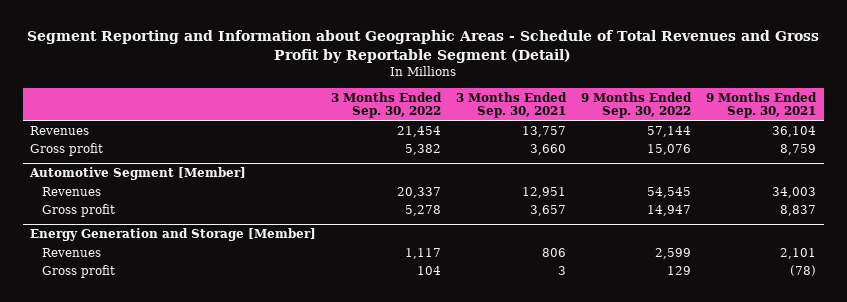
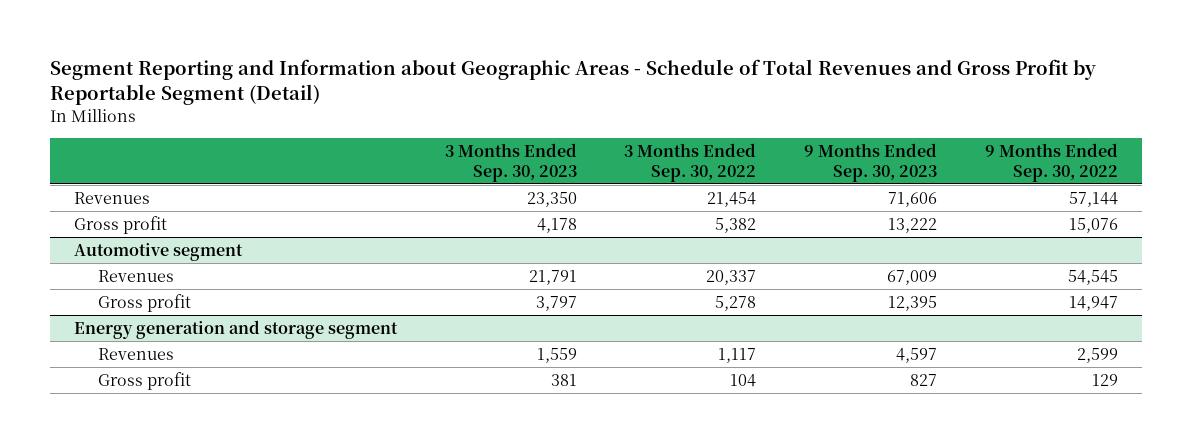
[456,91,568,119] 3 Months Ended Sep. 30, 2021 -> none
[706,91,818,119] 9 Months Ended Sep. 30, 2021 -> none
none -> [444,142,577,182] 3 Months Ended Sep. 30, 2023
none -> [804,142,938,182] 9 Months Ended Sep. 30, 2023
[29,167,247,181] Automotive Segment [Member] -> [73,242,243,261] Automotive segment
[30,228,317,242] Energy Generation and Storage [Member] -> [73,319,398,339] Energy generation and storage segment

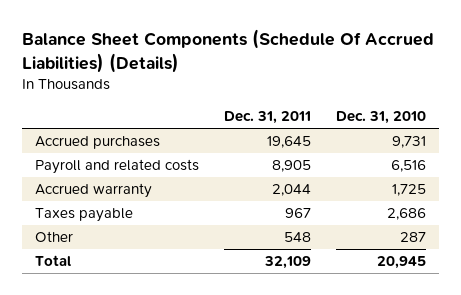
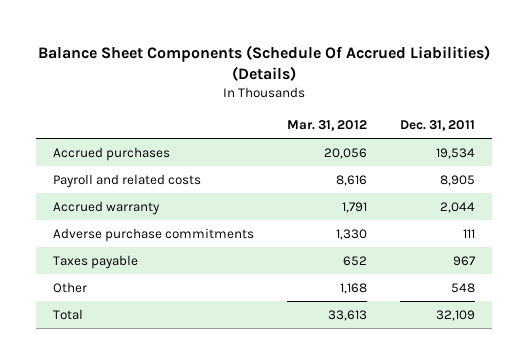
[336,111,427,125] Dec. 31, 2010 -> none
none -> [287,119,368,131] Mar. 31, 2012
[266,136,311,149] 19,645 -> [436,147,476,159] 19,534
none -> [52,227,254,242] Adverse purchase commitments

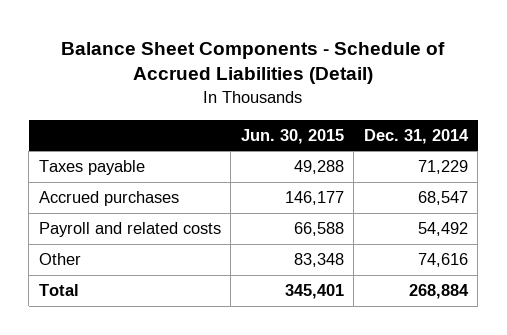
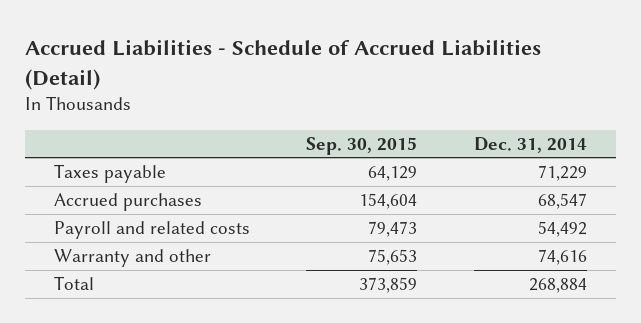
[61,41,446,85] Balance Sheet Components - Schedule of Accrued Liabilities (Detail) -> [25,38,542,90] Accrued Liabilities - Schedule of Accrued Liabilities (Detail)
[240,128,344,144] Jun. 30, 2015 -> none
none -> [306,136,418,155] Sep. 30, 2015
[38,253,81,266] Other -> [53,249,211,268] Warranty and other

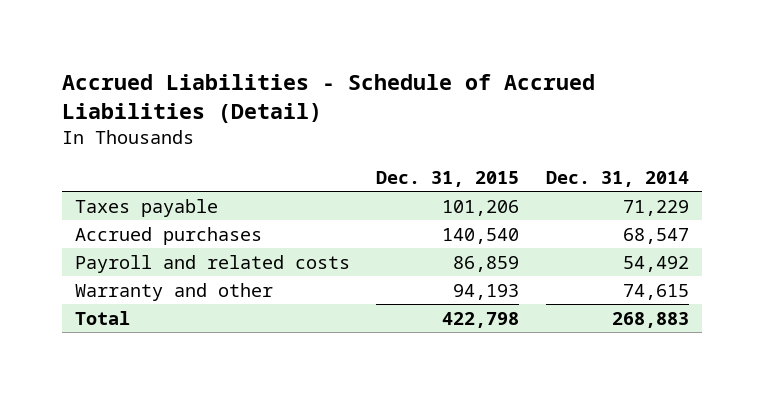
[306,136,418,155] Sep. 30, 2015 -> none
none -> [376,170,520,187] Dec. 31, 2015
[538,249,588,266] 74,616 -> [622,283,689,300] 74,615
[529,278,588,294] 268,884 -> [611,311,689,328] 268,883

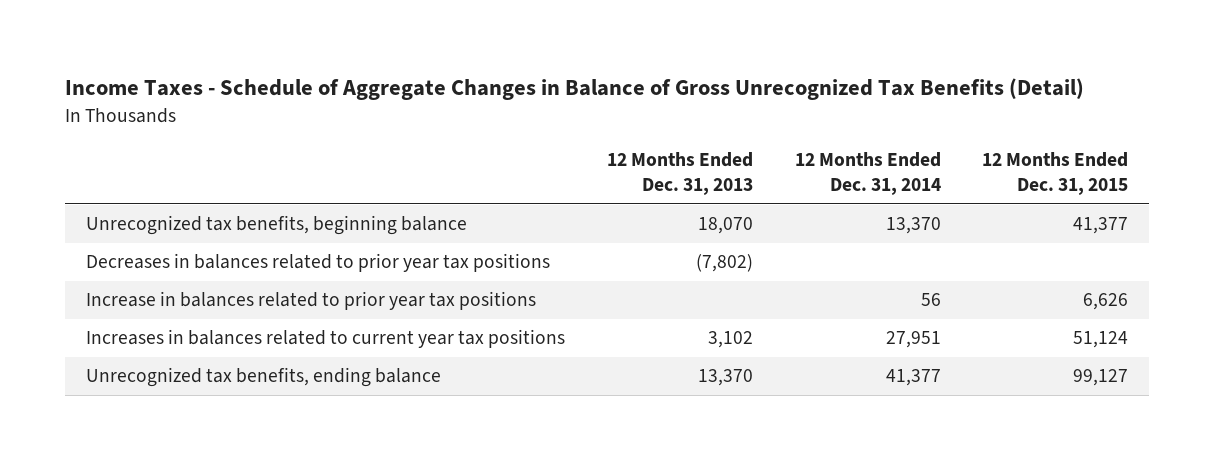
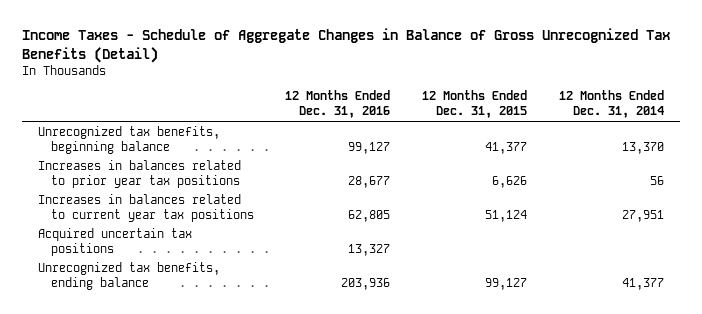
[606,152,753,196] 12 Months Ended Dec. 31, 2013 -> none
none -> [285,90,391,119] 12 Months Ended Dec. 31, 2016
[85,253,550,273] Decreases in balances related to prior year tax positions -> none
[85,291,536,311] Increase in balances related to prior year tax positions -> [37,159,241,188] Increases in balances related to prior year tax positions
none -> [37,227,192,256] Acquired uncertain tax positions

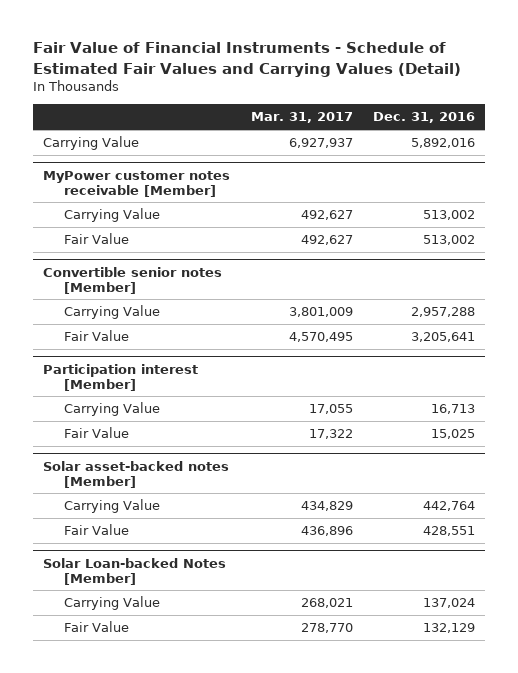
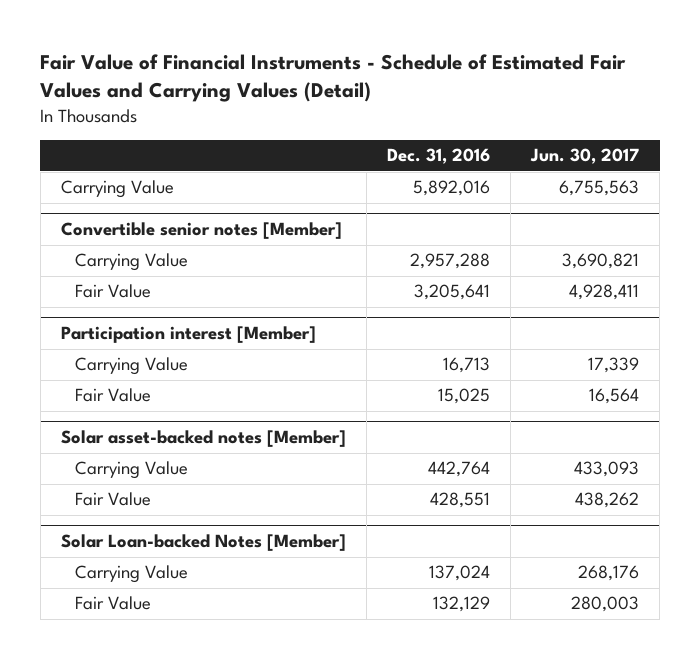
[250,112,353,124] Mar. 31, 2017 -> none
none -> [530,148,640,165] Jun. 30, 2017
[43,170,231,197] MyPower customer notes receivable [Member] -> none
[63,208,160,223] Carrying Value -> none
[63,233,129,245] Fair Value -> none

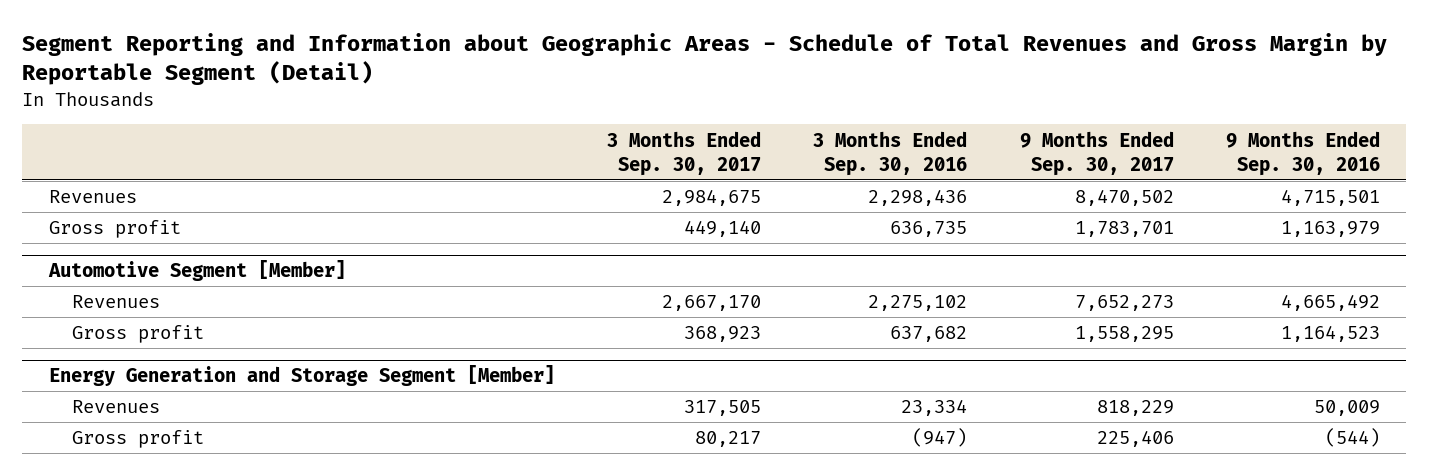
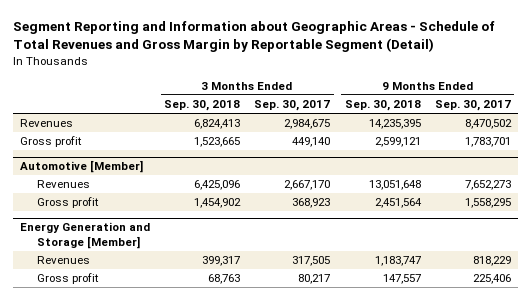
[813,130,968,176] 3 Months Ended Sep. 30, 2016 -> none
[1226,130,1381,176] 9 Months Ended Sep. 30, 2016 -> none
none -> [164,100,241,112] Sep. 30, 2018
none -> [344,100,421,112] Sep. 30, 2018
[47,260,346,282] Automotive Segment [Member] -> [19,160,143,174] Automotive [Member]
[48,365,555,387] Energy Generation and Storage Segment [Member] -> [19,222,150,249] Energy Generation and Storage [Member]

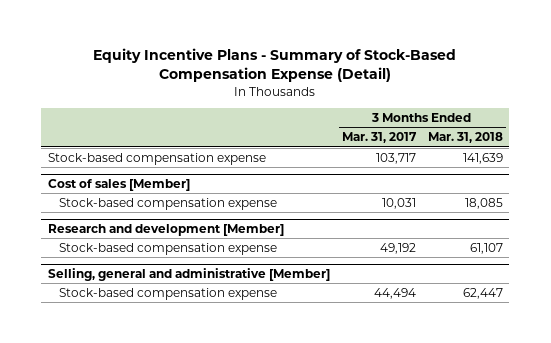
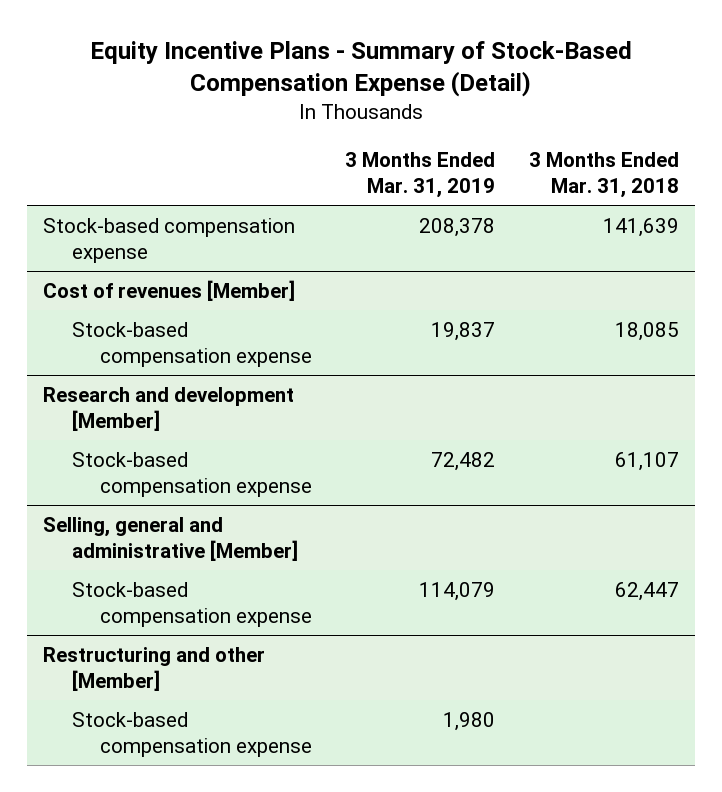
[341,132,417,144] Mar. 31, 2017 -> none
none -> [345,151,496,199] 3 Months Ended Mar. 31, 2019
[47,179,190,192] Cost of sales [Member] -> [43,279,296,301] Cost of revenues [Member]
none -> [43,646,266,692] Restructuring and other [Member]
none -> [71,711,313,758] Stock-based compensation expense

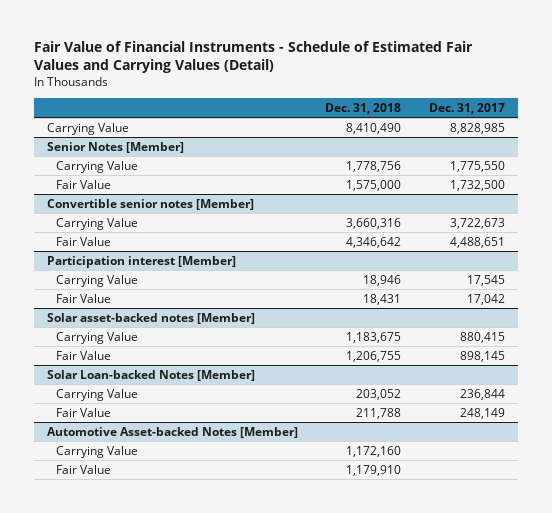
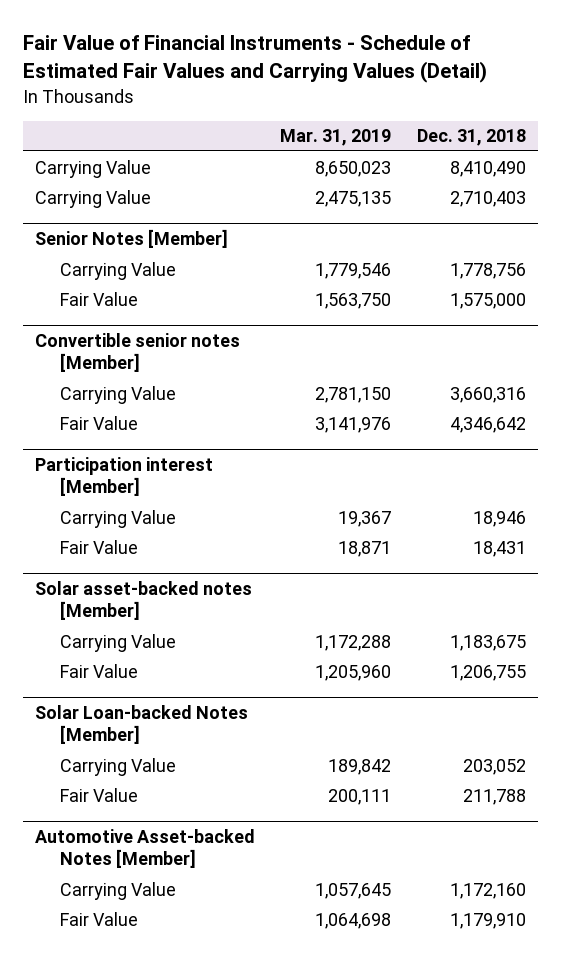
[428,102,505,114] Dec. 31, 2017 -> none
none -> [280,129,392,147] Mar. 31, 2019
none -> [35,189,152,208] Carrying Value

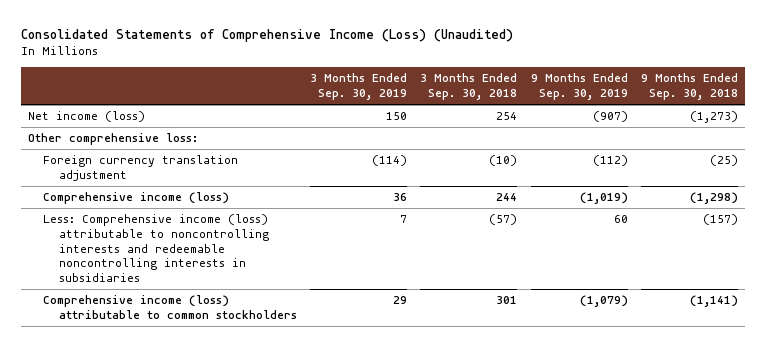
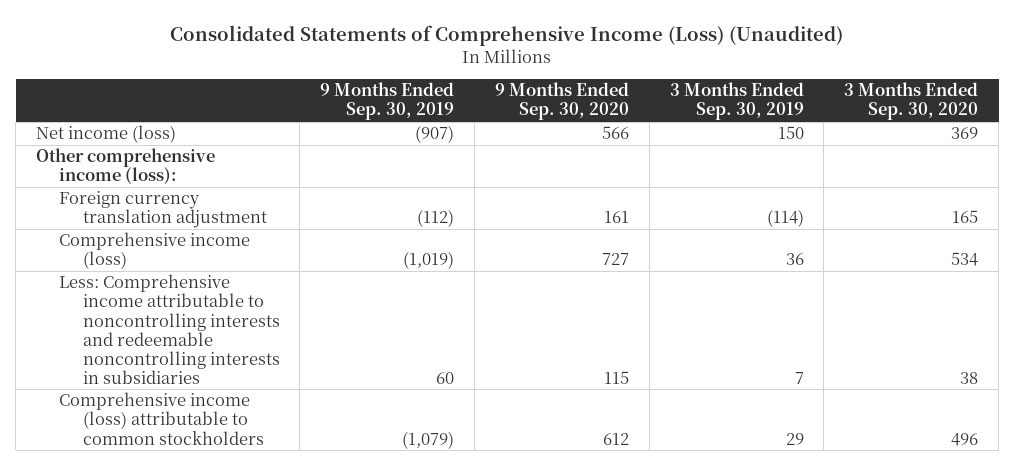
[420,73,518,101] 3 Months Ended Sep. 30, 2018 -> none
[640,73,738,101] 9 Months Ended Sep. 30, 2018 -> none
none -> [494,82,629,121] 9 Months Ended Sep. 30, 2020
none -> [844,82,979,121] 3 Months Ended Sep. 30, 2020
[27,133,198,146] Other comprehensive loss: -> [35,148,215,185] Other comprehensive income (loss):
[43,214,269,283] Less: Comprehensive income (loss) attributable to noncontrolling interests and redeemable noncontrolling interests in subsidiaries -> [59,274,280,384] Less: Comprehensive income attributable to noncontrolling interests and redeemable noncontrolling interests in subsidiaries

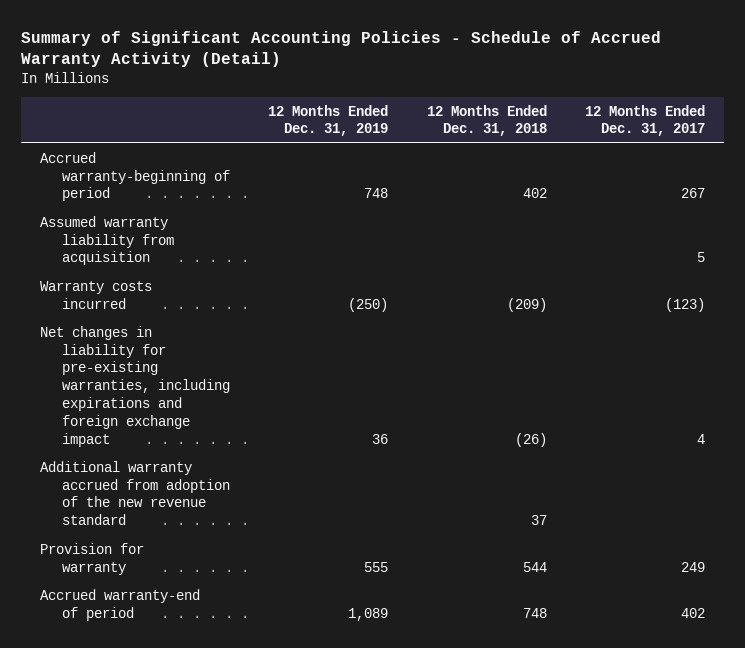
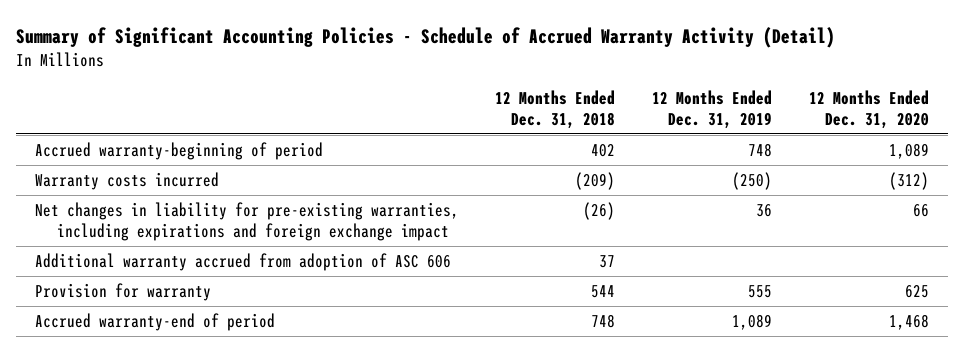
[584,104,705,137] 12 Months Ended Dec. 31, 2017 -> none
none -> [809,89,930,129] 12 Months Ended Dec. 31, 2020
[40,215,175,266] Assumed warranty liability from acquisition -> none
[40,460,231,526] Additional warranty accrued from adoption of the new revenue standard -> [34,253,451,272] Additional warranty accrued from adoption of ASC 606

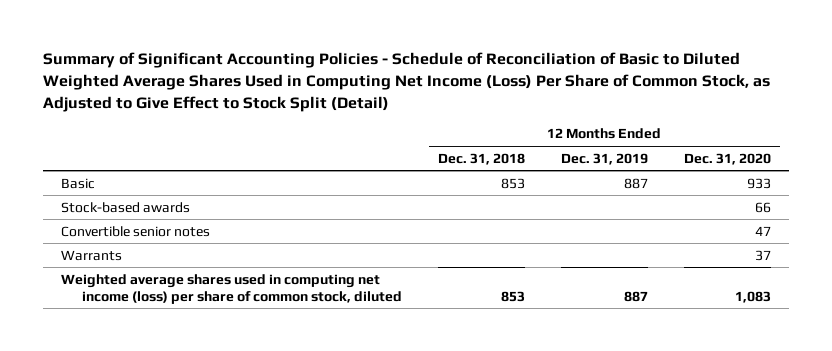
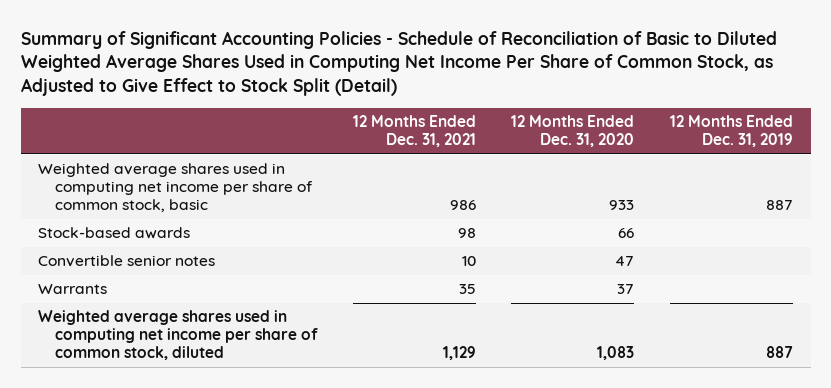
[42,52,770,112] Summary of Significant Accounting Policies - Schedule of Reconciliation of Basic to Diluted Weighted Average Shares Used in Computing Net Income (Loss) Per Share of Common Stock, as Adjusted to Give Effect to Stock Split (Detail) -> [20,30,777,97] Summary of Significant Accounting Policies - Schedule of Reconciliation of Basic to Diluted Weighted Average Shares Used in Computing Net Income Per Share of Common Stock, as Adjusted to Give Effect to Stock Split (Detail)
[438,152,526,165] Dec. 31, 2018 -> none
none -> [352,115,476,148] 12 Months Ended Dec. 31, 2021
[60,177,95,189] Basic -> [38,163,314,213] Weighted average shares used in computing net income per share of common stock, basic
[60,273,403,304] Weighted average shares used in computing net income (loss) per share of common stock, diluted -> [38,310,319,361] Weighted average shares used in computing net income per share of common stock, diluted

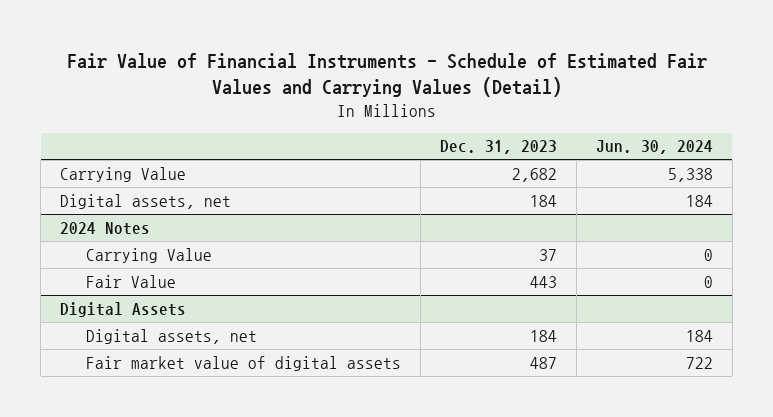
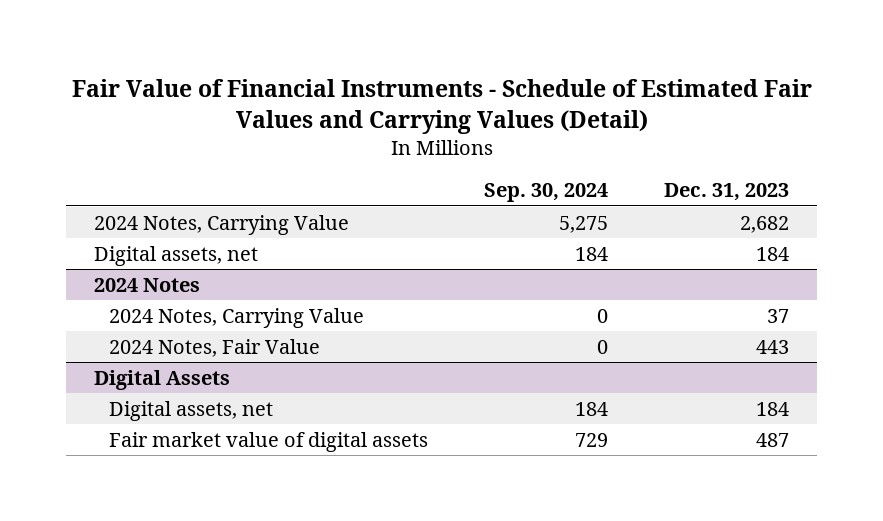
[595,140,713,155] Jun. 30, 2024 -> none
none -> [484,183,609,203] Sep. 30, 2024
[60,166,187,182] Carrying Value -> [93,214,349,235] 2024 Notes, Carrying Value
[85,247,212,263] Carrying Value -> [109,307,365,328] 2024 Notes, Carrying Value
[85,274,176,288] Fair Value -> [109,338,321,357] 2024 Notes, Fair Value

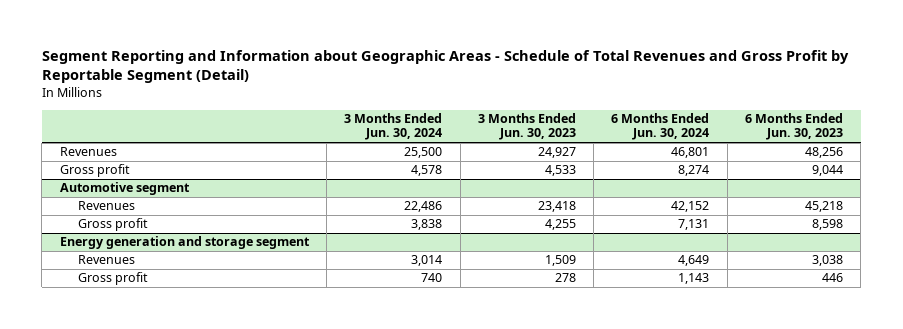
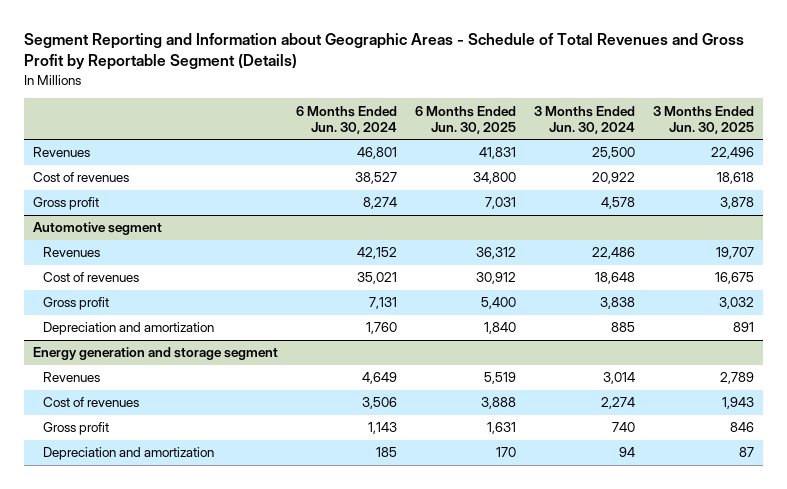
[41,50,849,84] Segment Reporting and Information about Geographic Areas - Schedule of Total Revenues and Gross Profit by Reportable Segment (Detail) -> [23,33,744,71] Segment Reporting and Information about Geographic Areas - Schedule of Total Revenues and Gross Profit by Reportable Segment (Details)
[477,113,576,141] 3 Months Ended Jun. 30, 2023 -> none
[744,113,843,141] 6 Months Ended Jun. 30, 2023 -> none
none -> [415,105,517,134] 6 Months Ended Jun. 30, 2025
none -> [653,105,755,134] 3 Months Ended Jun. 30, 2025
none -> [32,172,129,183] Cost of revenues
none -> [42,272,139,283] Cost of revenues
none -> [42,322,214,336] Depreciation and amortization
none -> [42,397,139,408] Cost of revenues
none -> [42,447,214,461] Depreciation and amortization

